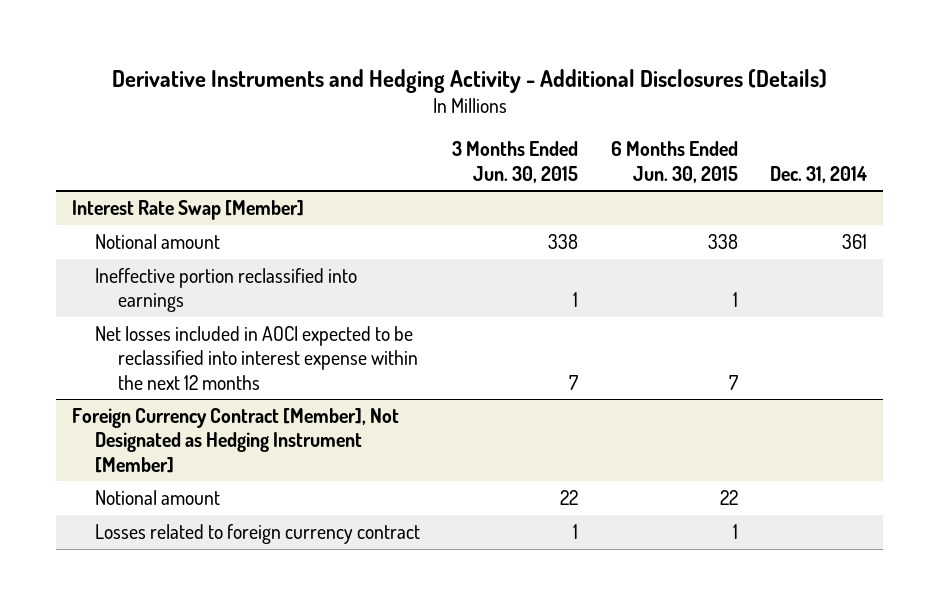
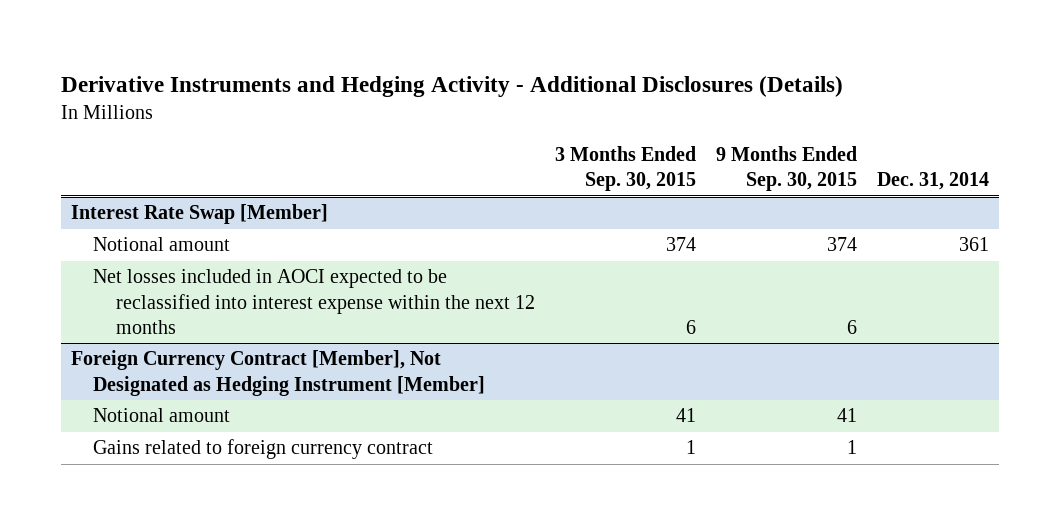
[452,141,579,183] 3 Months Ended Jun. 30, 2015 -> none
[610,141,738,183] 6 Months Ended Jun. 30, 2015 -> none
none -> [554,146,696,192] 3 Months Ended Sep. 30, 2015
none -> [715,146,857,192] 9 Months Ended Sep. 30, 2015
[94,267,357,313] Ineffective portion reclassified into earnings -> none
[94,523,420,544] Losses related to foreign currency contract -> [93,439,434,460] Gains related to foreign currency contract

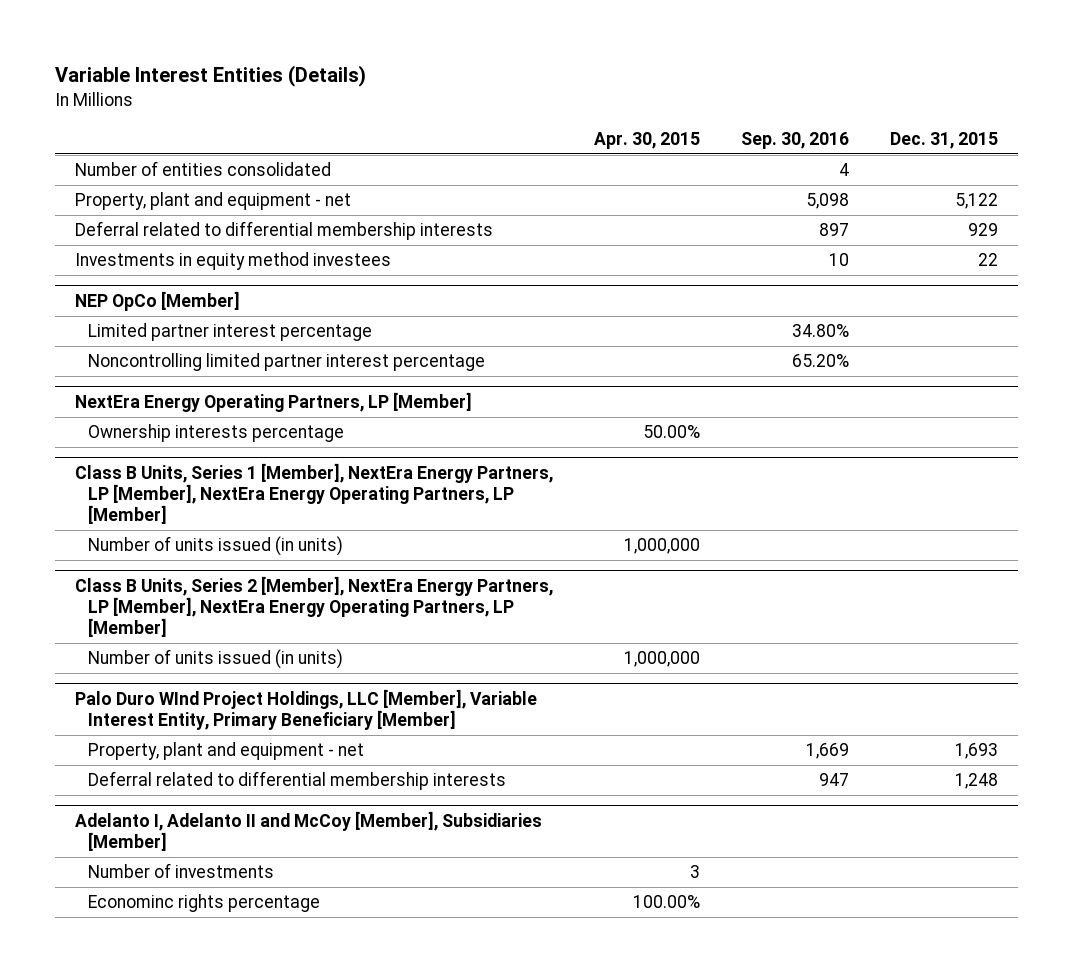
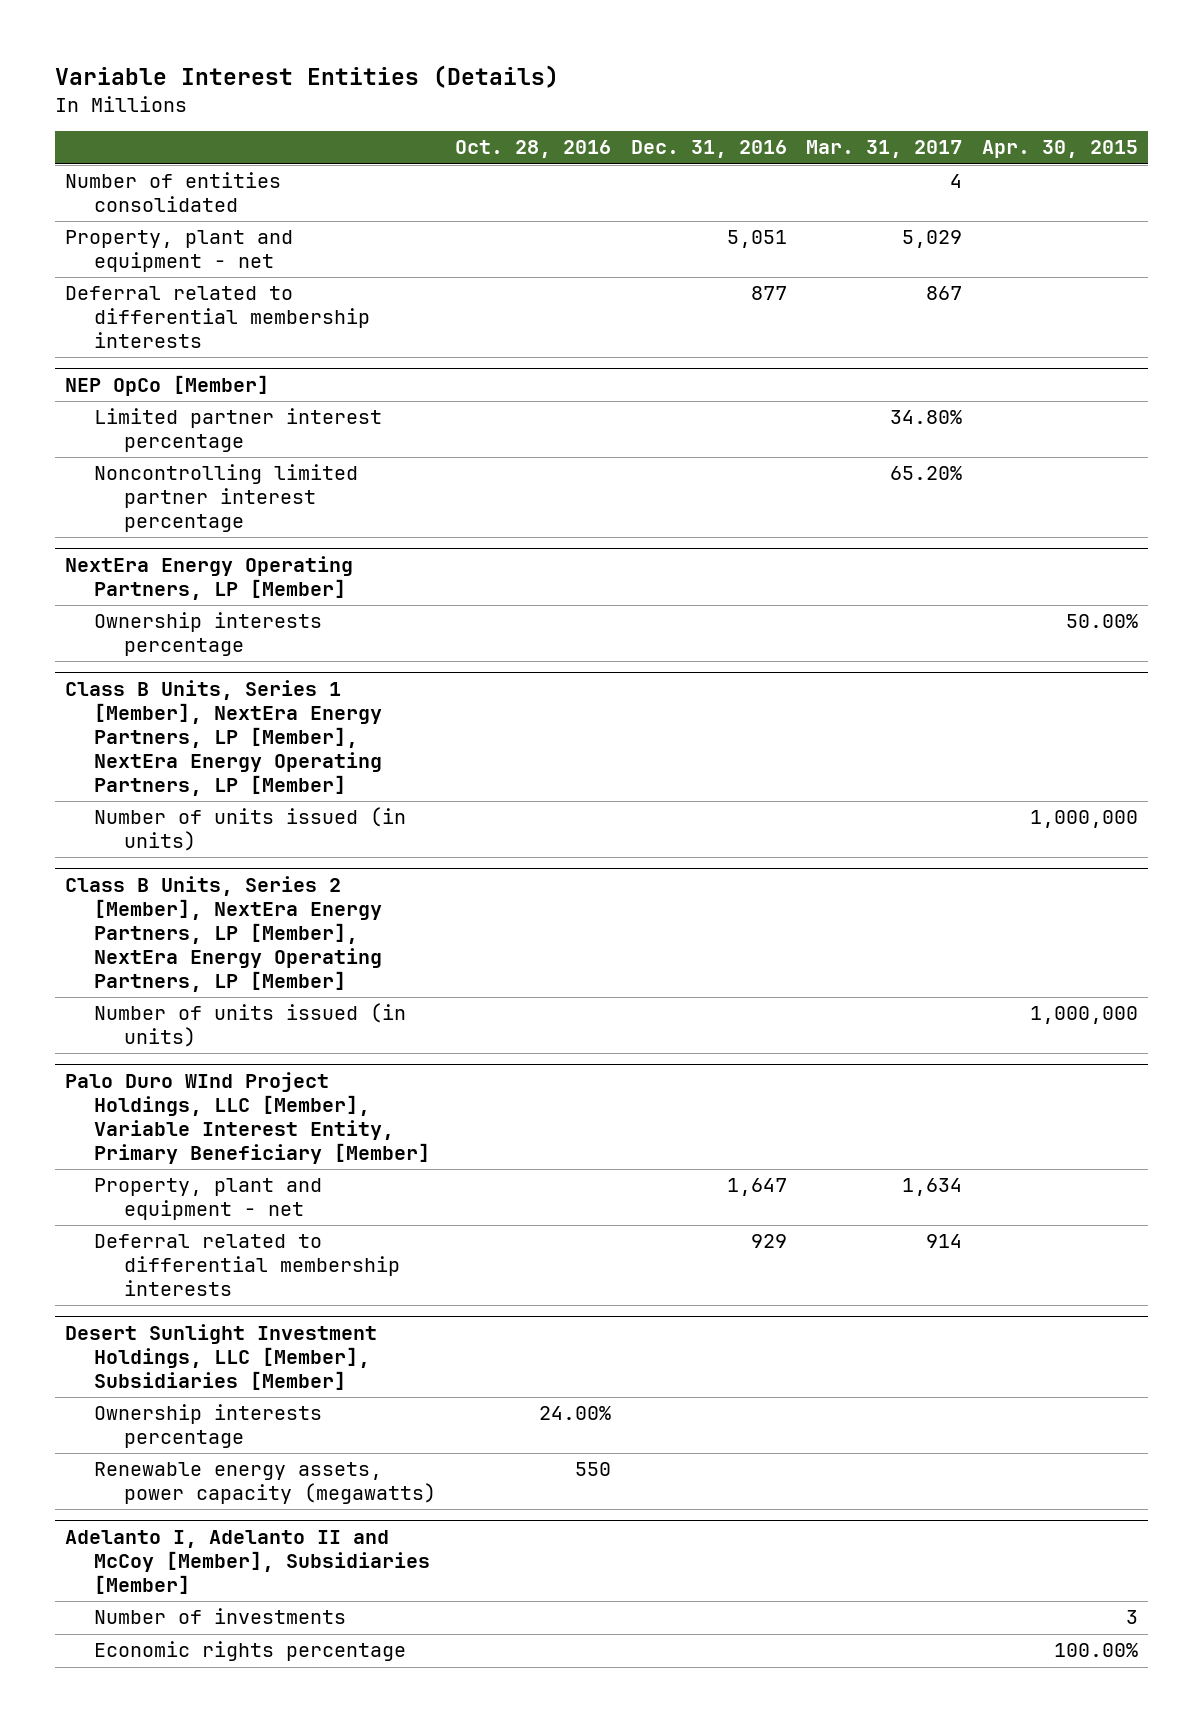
[741,131,850,149] Sep. 30, 2016 -> none
[889,131,998,149] Dec. 31, 2015 -> none
none -> [455,140,612,159] Oct. 28, 2016
none -> [630,140,787,159] Dec. 31, 2016
none -> [806,140,963,159] Mar. 31, 2017
[75,252,392,271] Investments in equity method investees -> none
none -> [64,1324,377,1391] Desert Sunlight Investment Holdings, LLC [Member], Subsidiaries [Member]
none -> [94,1404,323,1449] Ownership interests percentage
none -> [94,1462,436,1505] Renewable energy assets, power capacity (megawatts)
[87,894,320,913] Econominc rights percentage -> [94,1641,407,1662] Economic rights percentage

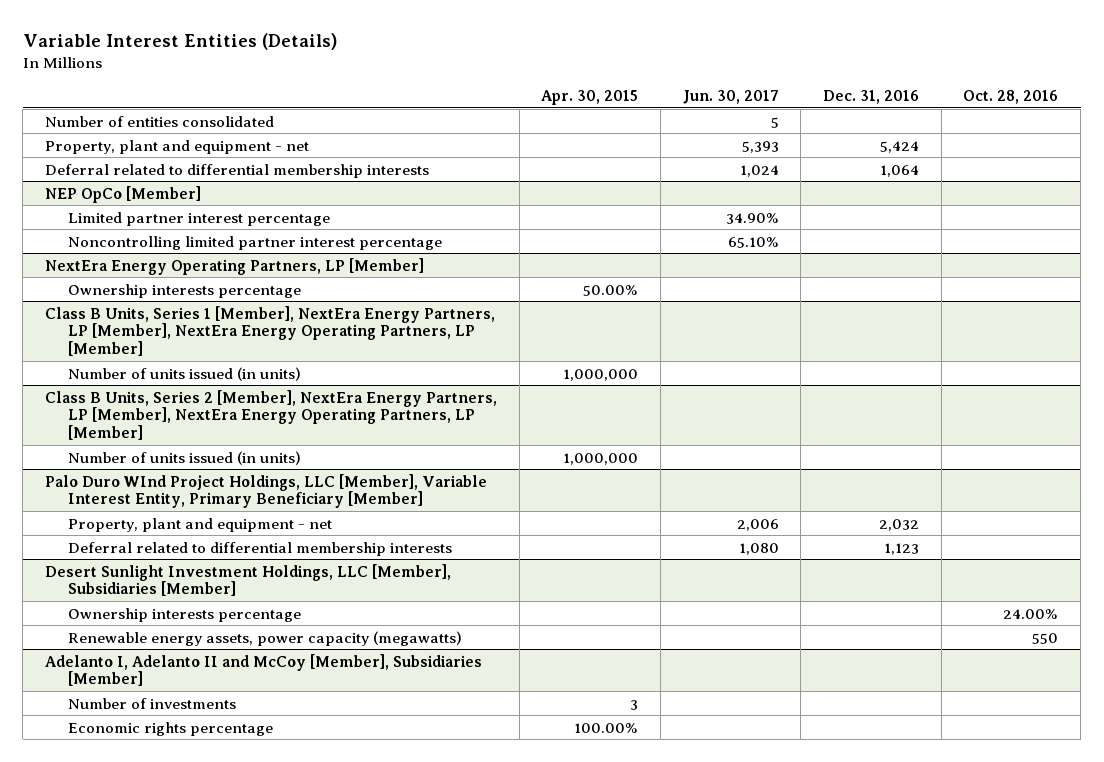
[806,140,963,159] Mar. 31, 2017 -> none
none -> [682,89,779,104] Jun. 30, 2017
[726,230,787,249] 5,051 -> [880,140,920,153] 5,424
[750,286,787,301] 877 -> [880,164,920,177] 1,064
[726,1178,787,1197] 1,647 -> [879,518,920,531] 2,032
[750,1234,787,1249] 929 -> [884,542,920,555] 1,123

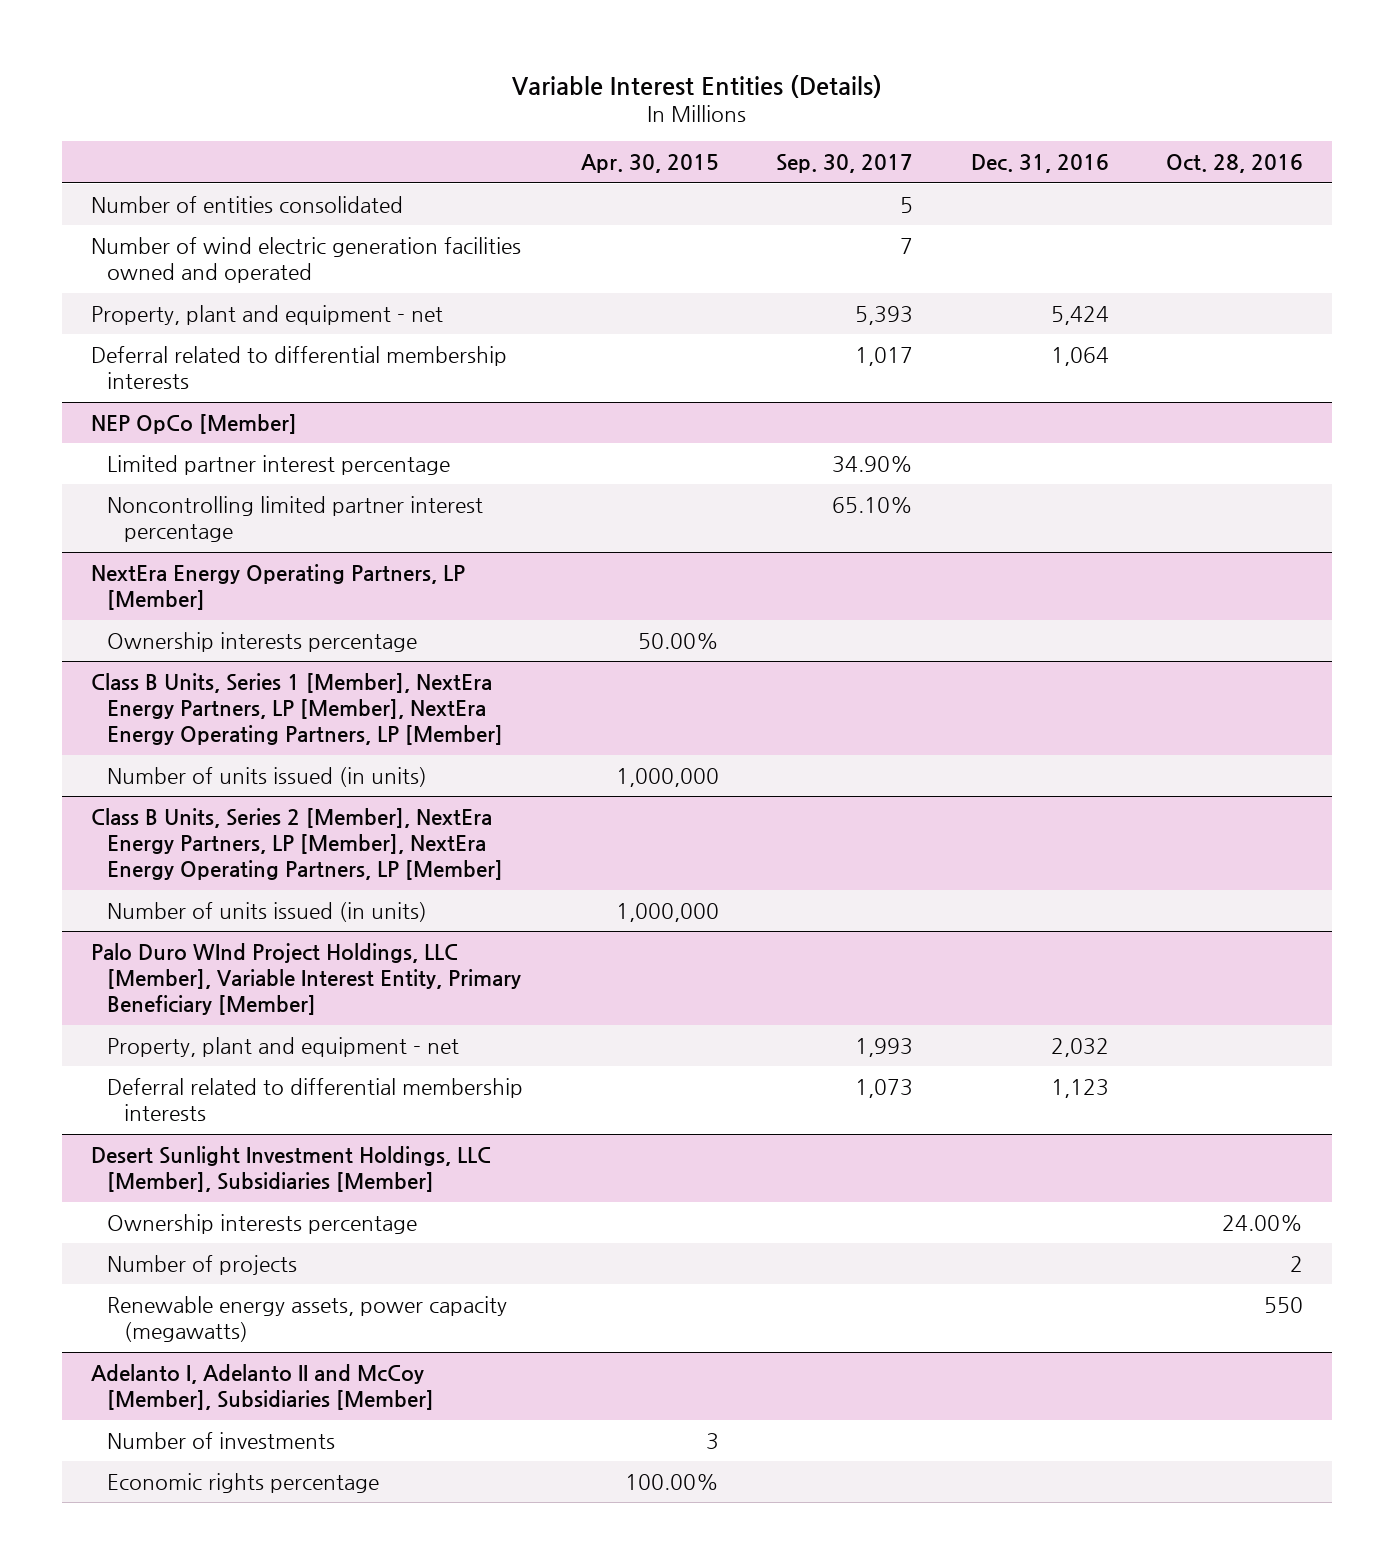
[682,89,779,104] Jun. 30, 2017 -> none
none -> [776,154,914,174] Sep. 30, 2017
none -> [90,236,521,283] Number of wind electric generation facilities owned and operated
none -> [107,1254,298,1275] Number of projects

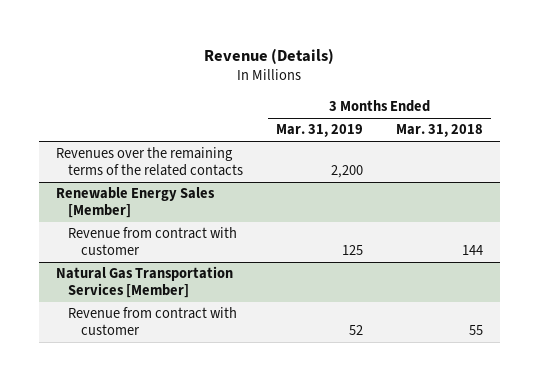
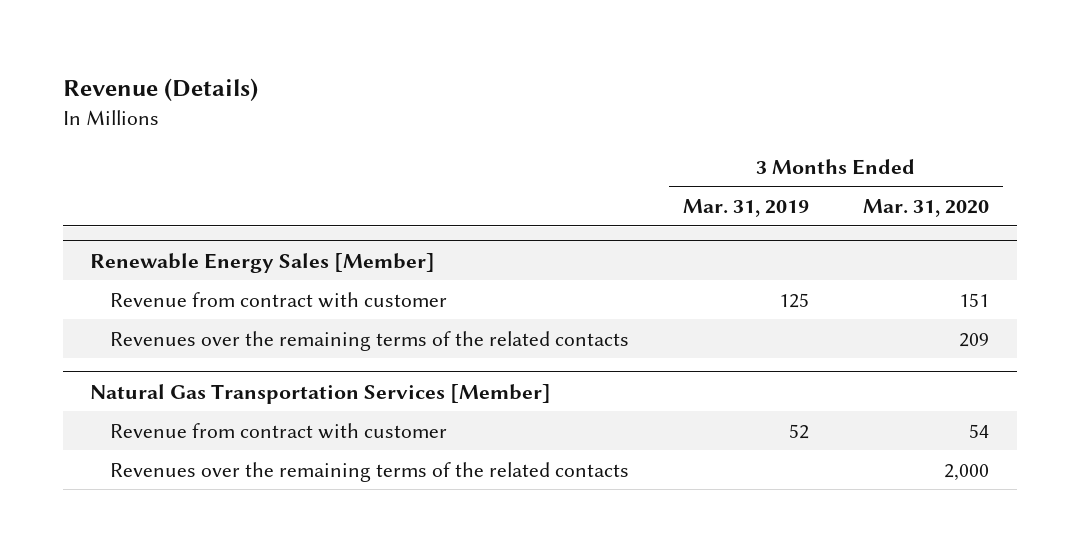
[396,124,484,138] Mar. 31, 2018 -> none
none -> [863,199,990,218] Mar. 31, 2020
[55,147,244,177] Revenues over the remaining terms of the related contacts -> none
none -> [109,330,629,351] Revenues over the remaining terms of the related contacts
none -> [109,461,629,482] Revenues over the remaining terms of the related contacts

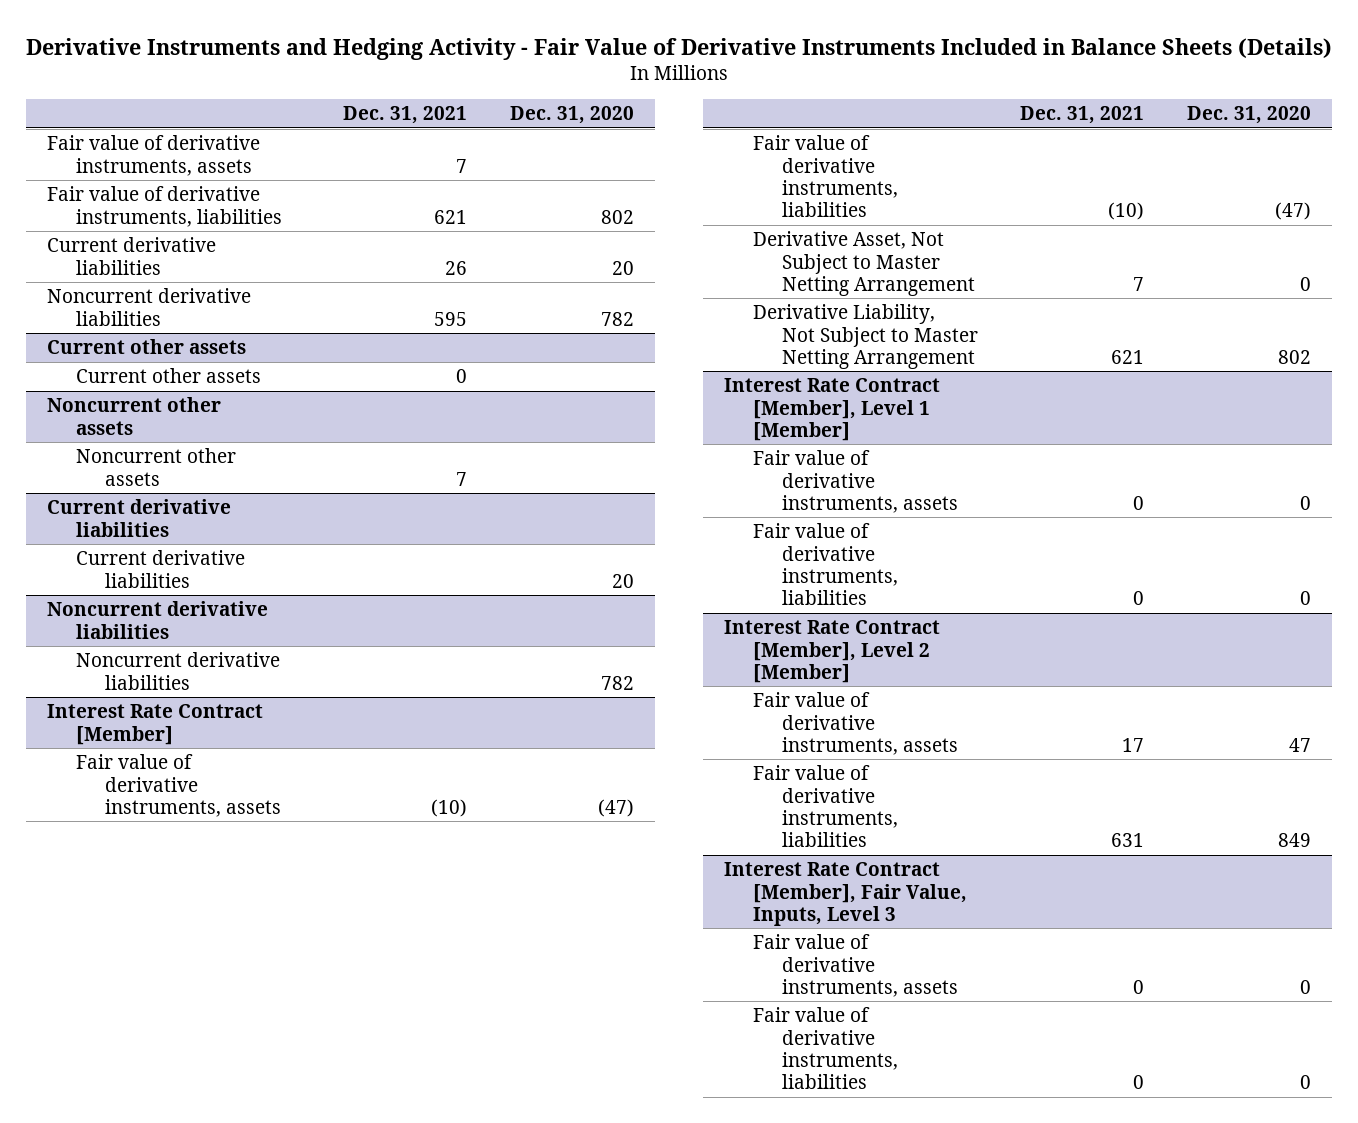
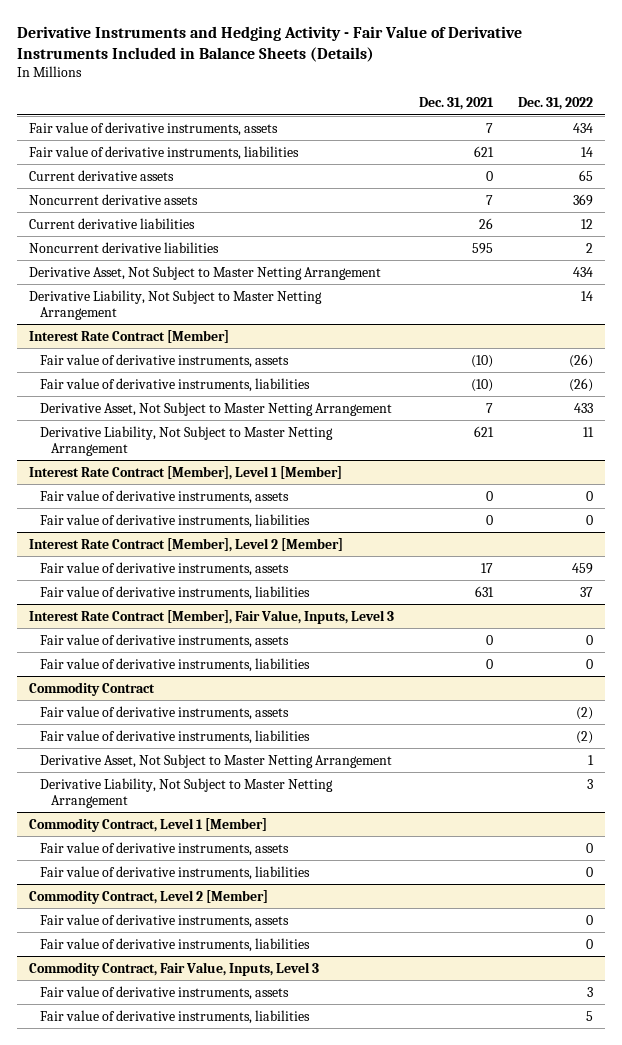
[510,106,635,125] Dec. 31, 2020 -> none
none -> [517,97,593,111] Dec. 31, 2022
none -> [29,169,175,181] Current derivative assets
none -> [29,193,199,205] Noncurrent derivative assets
[46,339,246,355] Current other assets -> none
[75,368,261,384] Current other assets -> none
[46,397,221,435] Noncurrent other assets -> none
[75,448,236,486] Noncurrent other assets -> none
[46,499,231,537] Current derivative liabilities -> none
[75,550,245,588] Current derivative liabilities -> none
[46,601,268,639] Noncurrent derivative liabilities -> none
[75,652,280,690] Noncurrent derivative liabilities -> none
none -> [29,265,382,280] Derivative Asset, Not Subject to Master Netting Arrangement
none -> [29,289,323,320] Derivative Liability, Not Subject to Master Netting Arrangement
none -> [29,681,156,696] Commodity Contract
none -> [40,705,290,720] Fair value of derivative instruments, assets
none -> [40,729,311,744] Fair value of derivative instruments, liabilities
none -> [40,753,393,768] Derivative Asset, Not Subject to Master Netting Arrangement
none -> [40,777,334,808] Derivative Liability, Not Subject to Master Netting Arrangement
none -> [29,817,268,832] Commodity Contract, Level 1 [Member]
none -> [40,841,290,856] Fair value of derivative instruments, assets
none -> [40,865,311,880] Fair value of derivative instruments, liabilities
none -> [29,889,269,904] Commodity Contract, Level 2 [Member]
none -> [40,913,290,928] Fair value of derivative instruments, assets
none -> [40,937,311,952] Fair value of derivative instruments, liabilities
none -> [29,961,320,976] Commodity Contract, Fair Value, Inputs, Level 3
none -> [40,985,290,1000] Fair value of derivative instruments, assets
none -> [40,1009,311,1024] Fair value of derivative instruments, liabilities

